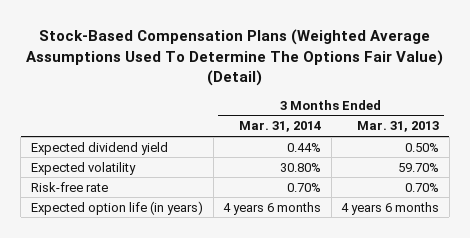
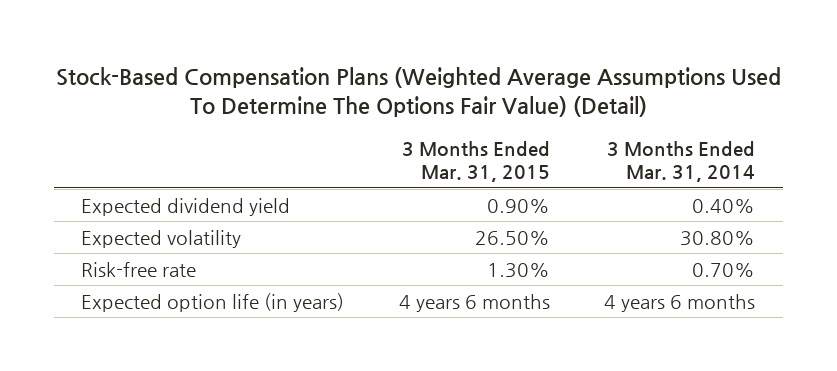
[357,121,440,133] Mar. 31, 2013 -> none
none -> [401,140,550,183] 3 Months Ended Mar. 31, 2015
[287,142,322,152] 0.44% -> [692,198,756,213] 0.40%

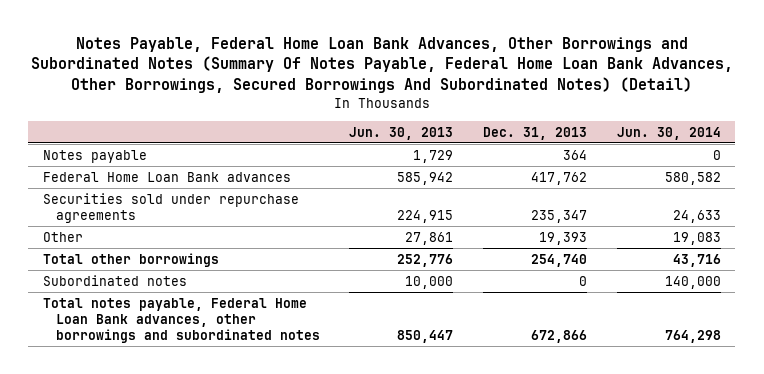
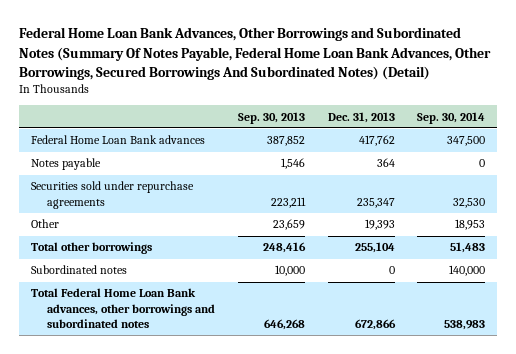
[30,36,733,93] Notes Payable, Federal Home Loan Bank Advances, Other Borrowings and Subordinated Notes (Summary Of Notes Payable, Federal Home Loan Bank Advances, Other Borrowings, Secured Borrowings And Subordinated Notes) (Detail) -> [19,27,492,80] Federal Home Loan Bank Advances, Other Borrowings and Subordinated Notes (Summary Of Notes Payable, Federal Home Loan Bank Advances, Other Borrowings, Secured Borrowings And Subordinated Notes) (Detail)
[349,126,454,140] Jun. 30, 2013 -> none
[616,126,721,140] Jun. 30, 2014 -> none
none -> [237,111,305,124] Sep. 30, 2013
none -> [417,111,486,124] Sep. 30, 2014
[42,149,147,163] Notes payable -> [30,158,101,171] Notes payable
[531,253,588,267] 254,740 -> [354,242,395,254] 255,104
[42,297,320,344] Total notes payable, Federal Home Loan Bank advances, other borrowings and subordinated notes -> [30,288,216,328] Total Federal Home Loan Bank advances, other borrowings and subordinated notes

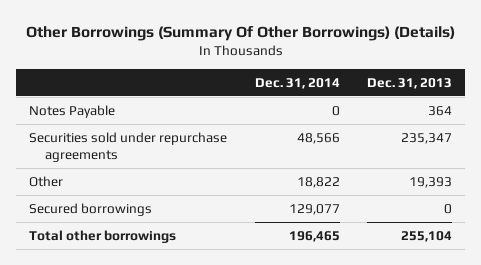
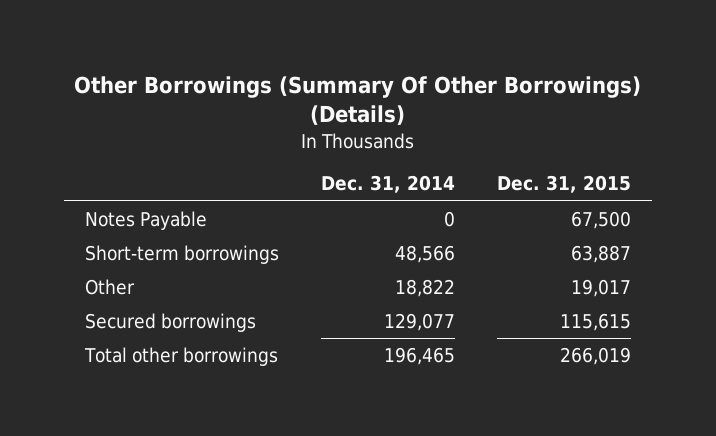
[366,77,452,89] Dec. 31, 2013 -> none
none -> [496,175,631,194] Dec. 31, 2015
[29,131,228,163] Securities sold under repurchase agreements -> [85,244,280,264] Short-term borrowings

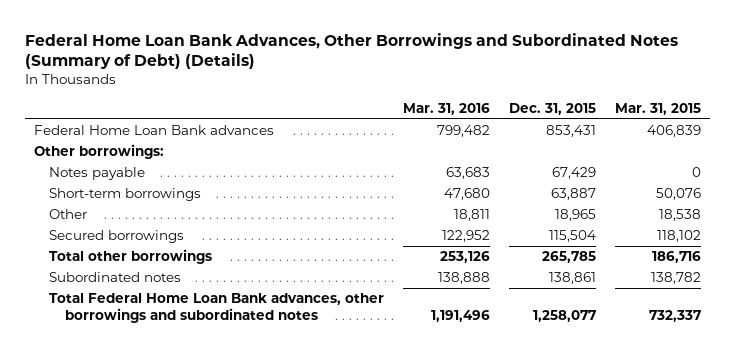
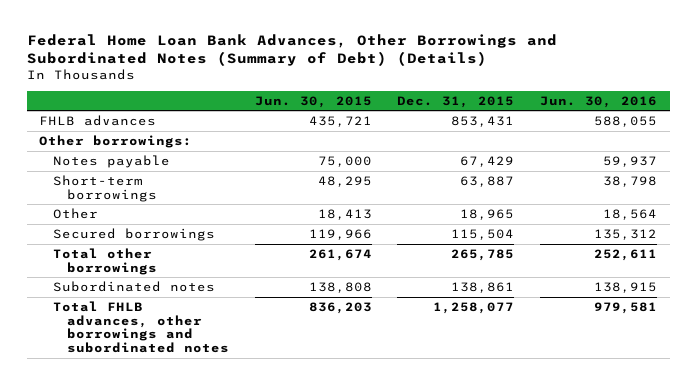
[403,102,491,115] Mar. 31, 2016 -> none
[614,102,701,115] Mar. 31, 2015 -> none
none -> [254,95,372,108] Jun. 30, 2015
none -> [540,95,658,108] Jun. 30, 2016
[34,125,275,136] Federal Home Loan Bank advances -> [39,114,157,126] FHLB advances
[49,293,385,324] Total Federal Home Loan Bank advances, other borrowings and subordinated notes -> [53,300,230,353] Total FHLB advances, other borrowings and subordinated notes

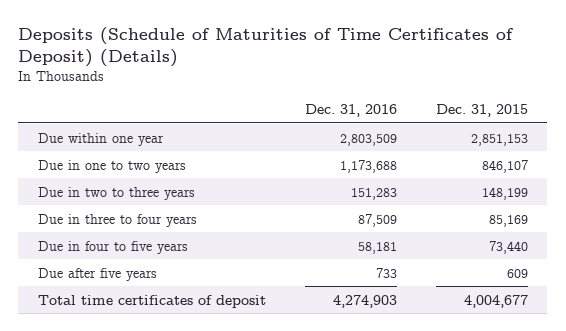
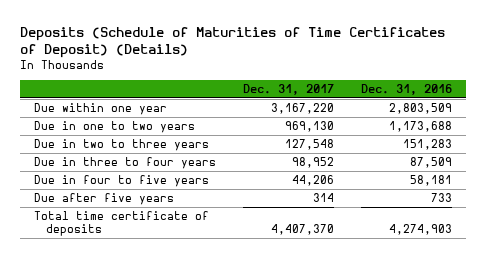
[435,104,528,118] Dec. 31, 2015 -> none
none -> [242,84,334,96] Dec. 31, 2017
[37,294,266,308] Total time certificates of deposit -> [33,211,209,237] Total time certificate of deposits

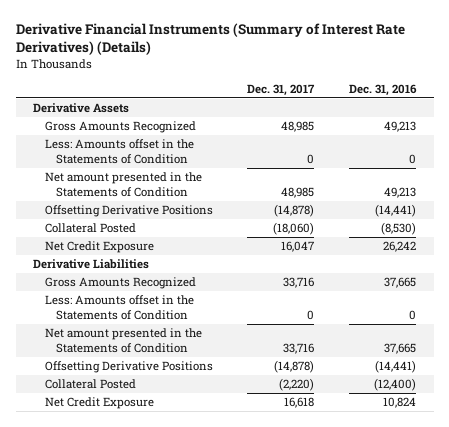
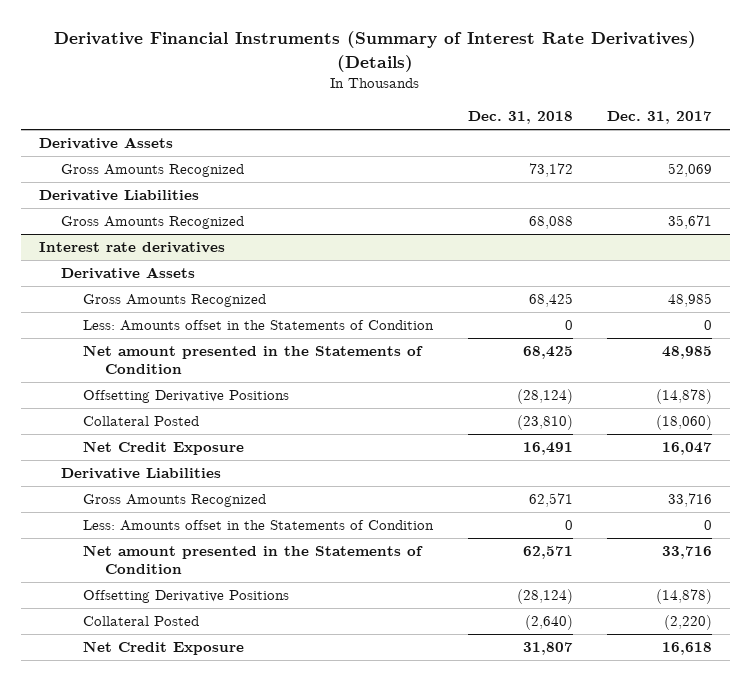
[349,83,418,96] Dec. 31, 2016 -> none
none -> [467,110,573,124] Dec. 31, 2018
none -> [60,164,244,178] Gross Amounts Recognized
none -> [38,190,199,202] Derivative Liabilities
none -> [60,216,244,230] Gross Amounts Recognized
none -> [38,242,225,254] Interest rate derivatives
none -> [60,267,195,280] Derivative Assets

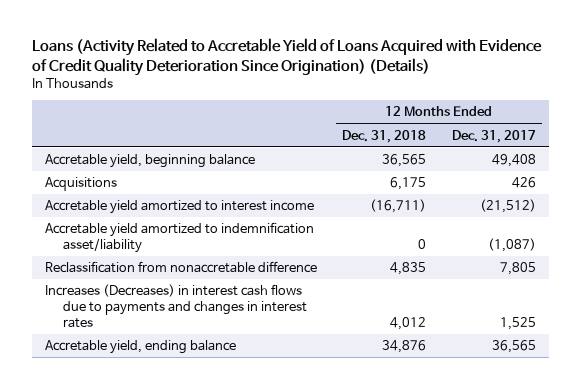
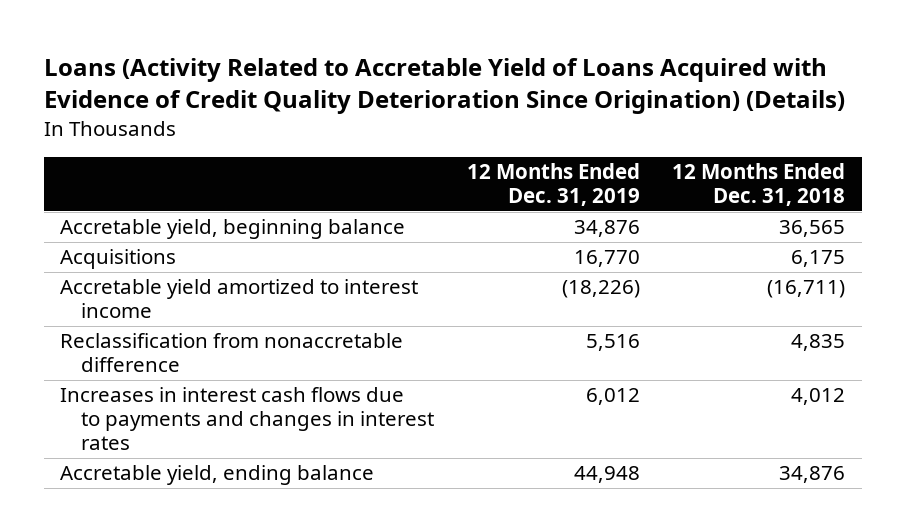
[451,129,536,143] Dec. 31, 2017 -> none
none -> [466,163,640,207] 12 Months Ended Dec. 31, 2019
[44,222,314,253] Accretable yield amortized to indemnification asset/liability -> none
[44,284,307,328] Increases (Decreases) in interest cash flows due to payments and changes in interest rates -> [60,387,434,451] Increases in interest cash flows due to payments and changes in interest rates

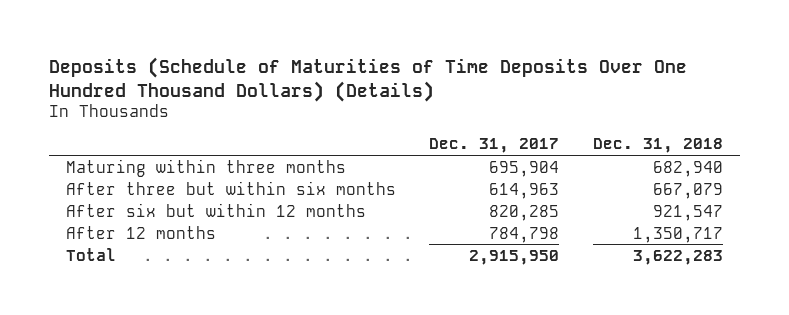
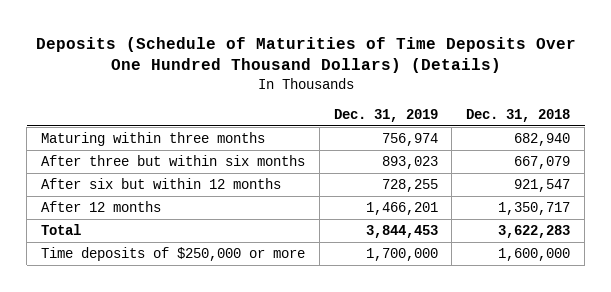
[429,138,560,154] Dec. 31, 2017 -> none
none -> [333,109,438,123] Dec. 31, 2019
none -> [41,246,306,261] Time deposits of $250,000 or more

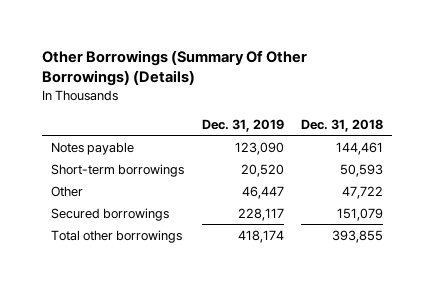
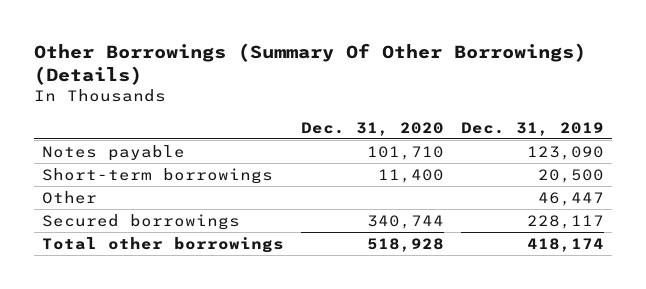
[301,118,384,132] Dec. 31, 2018 -> none
none -> [301,121,445,136] Dec. 31, 2020
[240,163,284,177] 20,520 -> [537,168,604,183] 20,500

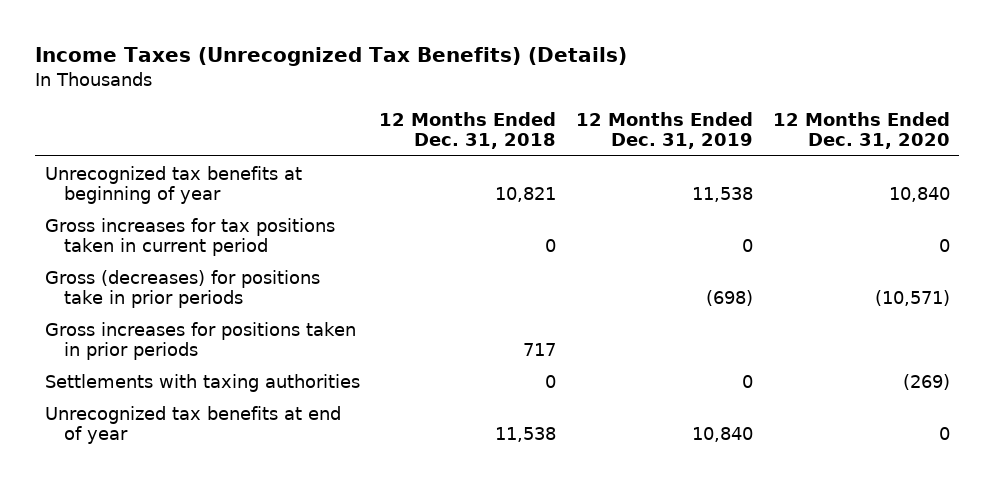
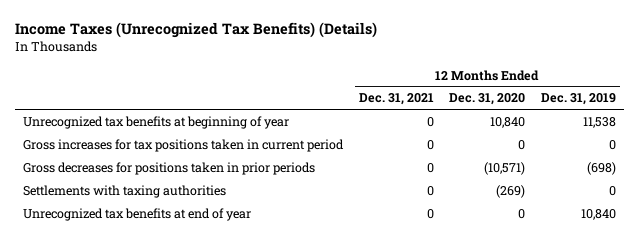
[379,111,557,149] 12 Months Ended Dec. 31, 2018 -> none
none -> [358,93,434,106] Dec. 31, 2021
[44,321,356,360] Gross increases for positions taken in prior periods -> none
[44,269,320,308] Gross (decreases) for positions take in prior periods -> [22,161,315,175] Gross decreases for positions taken in prior periods

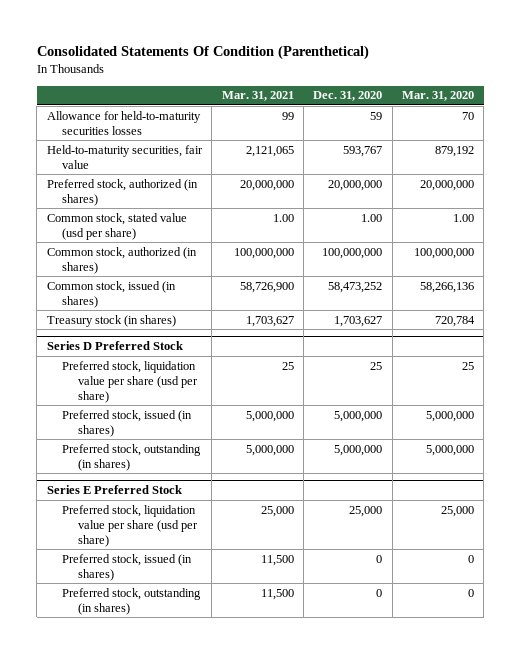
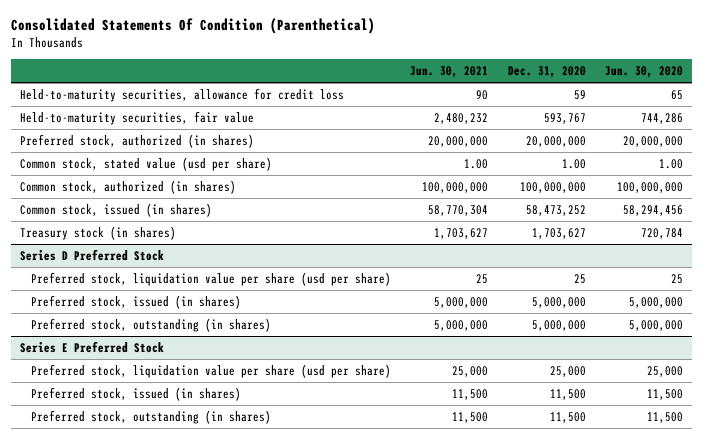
[221,91,294,102] Mar. 31, 2021 -> none
[402,91,475,102] Mar. 31, 2020 -> none
none -> [410,66,489,79] Jun. 30, 2021
none -> [604,66,683,79] Jun. 30, 2020
[46,110,201,135] Allowance for held-to-maturity securities losses -> [20,87,345,102] Held-to-maturity securities, allowance for credit loss
[376,554,383,563] 0 -> [549,388,586,400] 11,500
[376,588,383,597] 0 -> [549,411,586,423] 11,500

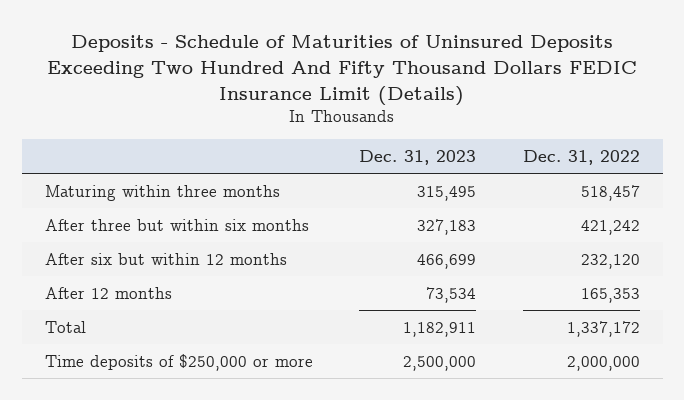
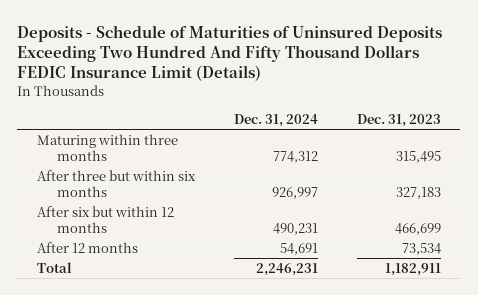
[522,149,640,165] Dec. 31, 2022 -> none
none -> [233,113,318,127] Dec. 31, 2024
[44,353,313,371] Time deposits of $250,000 or more -> none

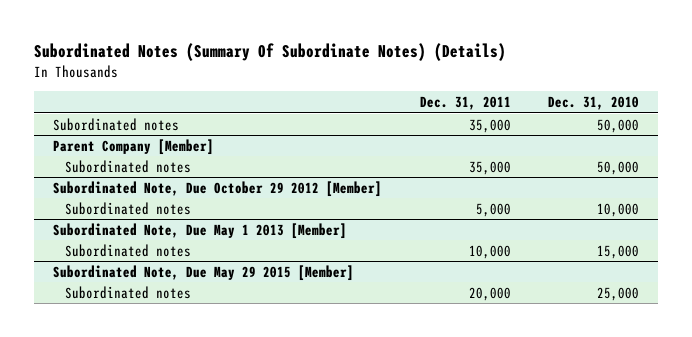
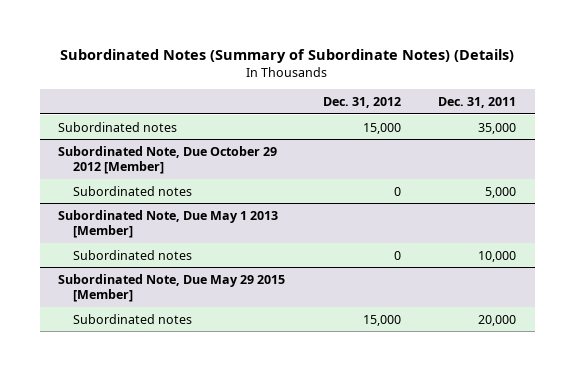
[34,43,507,62] Subordinated Notes (Summary Of Subordinate Notes) (Details) -> [60,48,515,63] Subordinated Notes (Summary of Subordinate Notes) (Details)
[548,96,640,111] Dec. 31, 2010 -> none
none -> [322,97,401,109] Dec. 31, 2012
[53,138,215,155] Parent Company [Member] -> none
[65,159,192,173] Subordinated notes -> none

